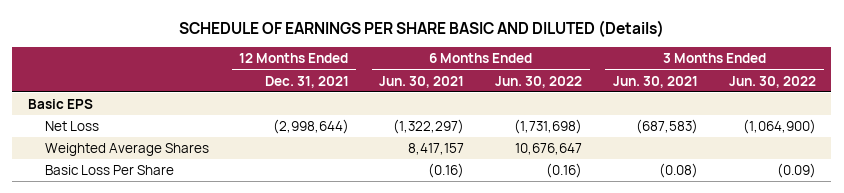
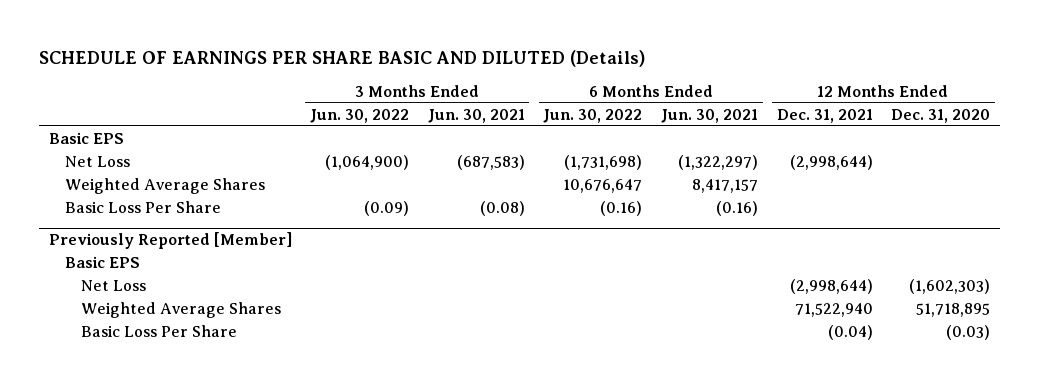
none -> [891,108,991,123] Dec. 31, 2020
none -> [48,232,292,250] Previously Reported [Member]
none -> [64,255,140,268] Basic EPS
none -> [81,279,147,291] Net Loss
none -> [81,301,282,318] Weighted Average Shares
none -> [81,324,238,337] Basic Loss Per Share

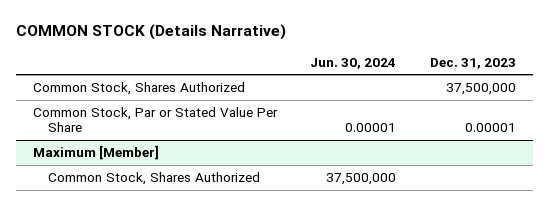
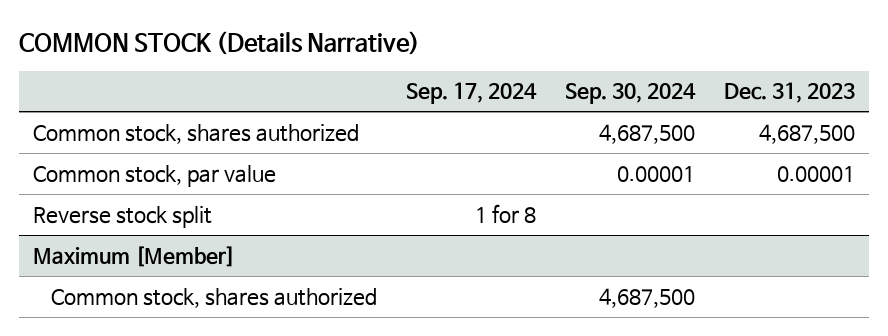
[310,57,397,69] Jun. 30, 2024 -> none
none -> [405,82,537,105] Sep. 17, 2024
none -> [564,83,696,105] Sep. 30, 2024
[32,82,245,96] Common Stock, Shares Authorized -> [33,123,360,144] Common stock, shares authorized
[446,83,517,96] 37,500,000 -> [758,123,855,144] 4,687,500
[32,107,278,133] Common Stock, Par or Stated Value Per Share -> [33,164,277,187] Common stock, par value
none -> [33,205,213,228] Reverse stock split
[48,172,261,186] Common Stock, Shares Authorized -> [50,287,377,308] Common stock, shares authorized

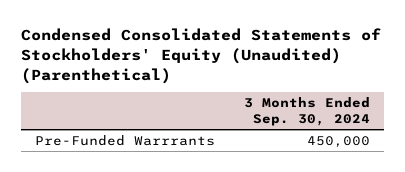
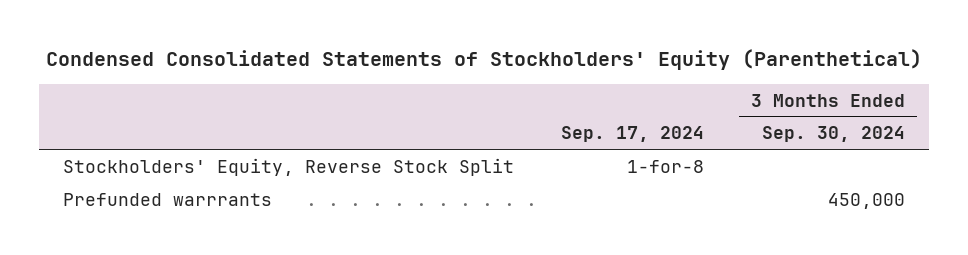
[20,28,381,84] Condensed Consolidated Statements of Stockholders' Equity (Unaudited) (Parenthetical) -> [46,49,923,71] Condensed Consolidated Statements of Stockholders' Equity (Parenthetical)
none -> [561,126,705,143] Sep. 17, 2024
none -> [62,157,514,176] Stockholders' Equity, Reverse Stock Split
[35,134,216,146] Pre-Funded Warrrants -> [62,192,272,206] Prefunded warrrants

